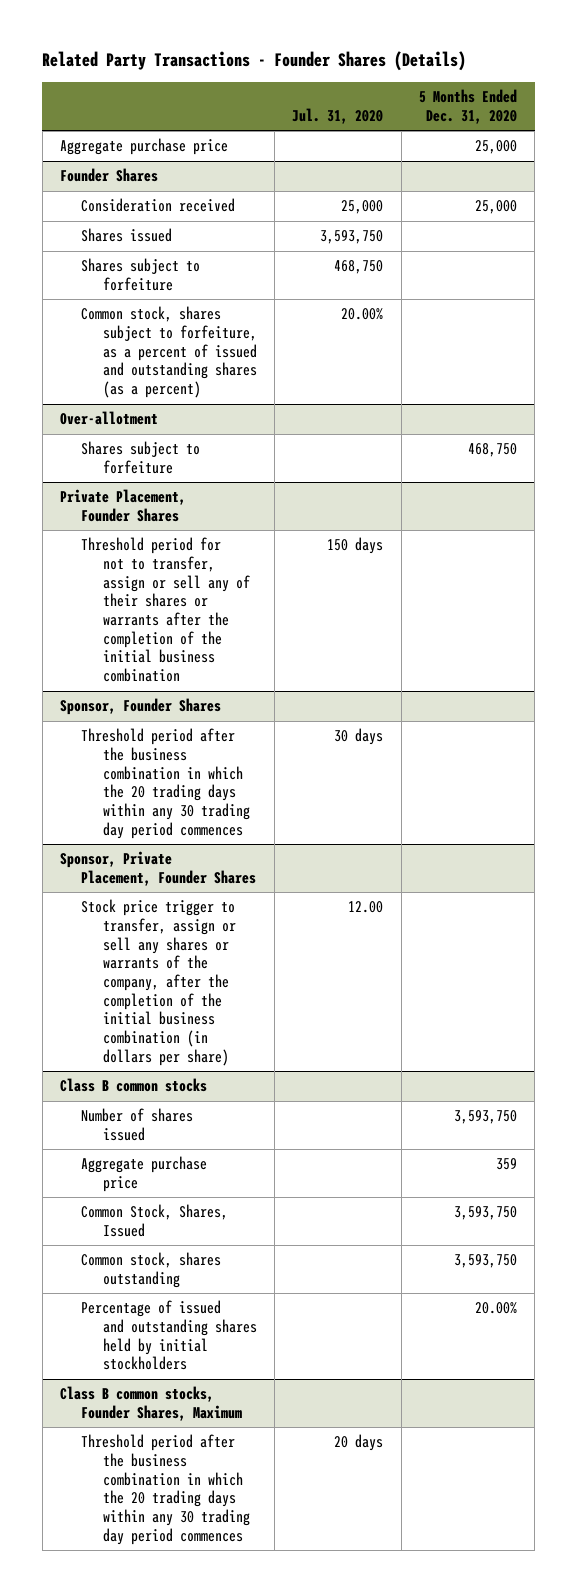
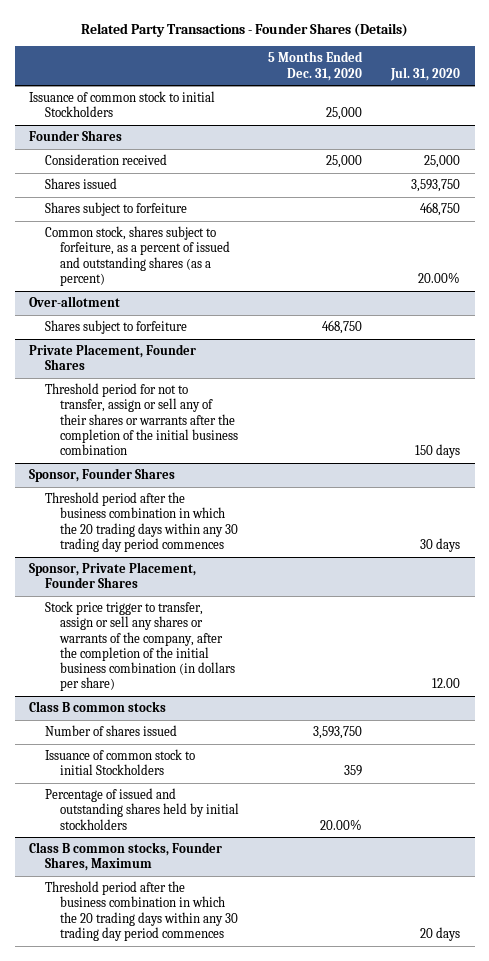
[60,138,229,156] Aggregate purchase price -> [29,91,216,118] Issuance of common stock to initial Stockholders
[81,1204,229,1237] Common Stock, Shares, Issued -> none
[81,1252,222,1288] Common stock, shares outstanding -> none
[81,1156,208,1192] Aggregate purchase price -> [44,749,195,776] Issuance of common stock to initial Stockholders

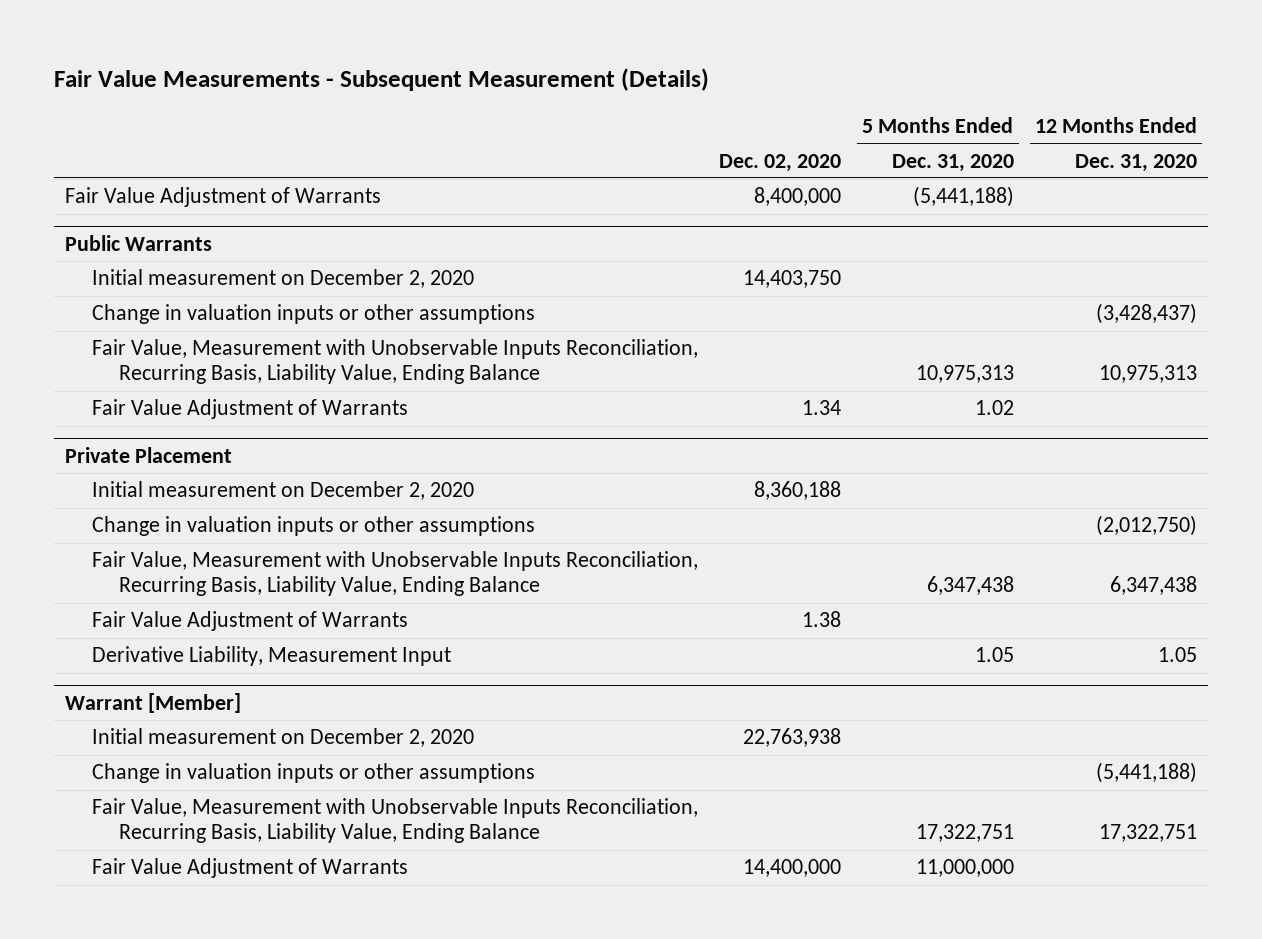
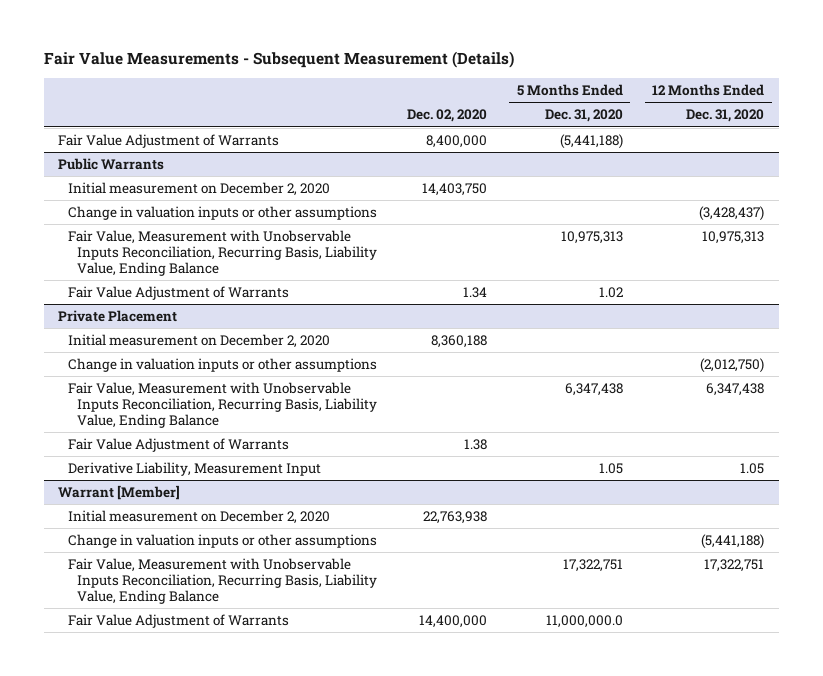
[915,859,1014,878] 11,000,000 -> [545,615,623,629] 11,000,000.0

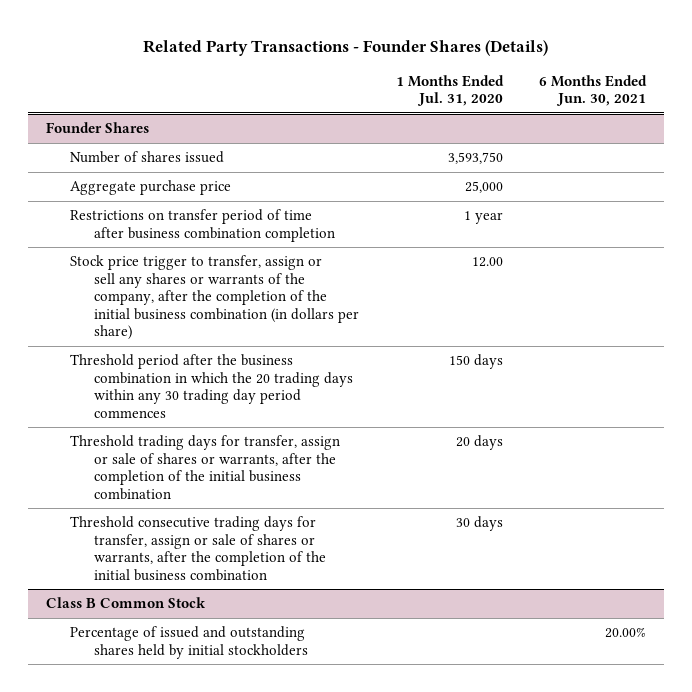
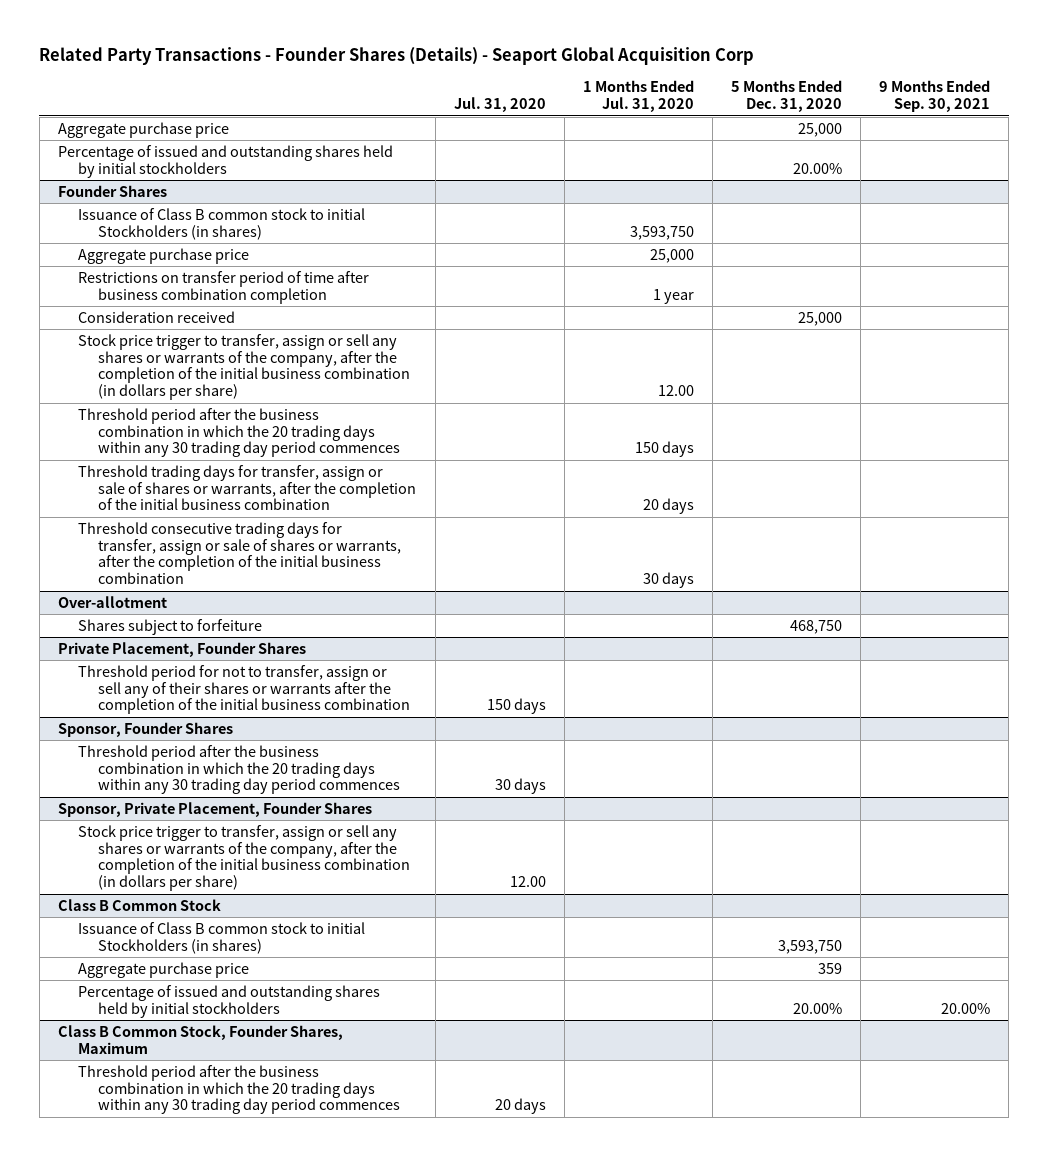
[143,39,549,56] Related Party Transactions - Founder Shares (Details) -> [39,47,755,66] Related Party Transactions - Founder Shares (Details) - Seaport Global Acquisition Corp
[539,74,648,107] 6 Months Ended Jun. 30, 2021 -> none
none -> [453,97,546,113] Jul. 31, 2020
none -> [730,80,842,113] 5 Months Ended Dec. 31, 2020
none -> [879,80,991,113] 9 Months Ended Sep. 30, 2021
none -> [57,121,229,138] Aggregate purchase price
none -> [57,144,393,178] Percentage of issued and outstanding shares held by initial stockholders
[70,151,225,164] Number of shares issued -> [78,207,366,240] Issuance of Class B common stock to initial Stockholders (in shares)
none -> [78,310,236,323] Consideration received
none -> [57,595,167,608] Over-allotment
none -> [78,618,263,635] Shares subject to forfeiture
none -> [57,641,306,657] Private Placement, Founder Shares
none -> [78,664,411,715] Threshold period for not to transfer, assign or sell any of their shares or warrants after the completion of the initial business combination
none -> [57,721,233,737] Sponsor, Founder Shares
none -> [78,744,401,795] Threshold period after the business combination in which the 20 trading days within any 30 trading day period commences
none -> [57,801,372,817] Sponsor, Private Placement, Founder Shares
none -> [78,824,411,892] Stock price trigger to transfer, assign or sell any shares or warrants of the company, after the completion of the initial business combination (in dollars per share)
none -> [78,921,366,954] Issuance of Class B common stock to initial Stockholders (in shares)
none -> [78,961,250,978] Aggregate purchase price
none -> [57,1024,343,1054] Class B Common Stock, Founder Shares, Maximum
none -> [78,1064,401,1115] Threshold period after the business combination in which the 20 trading days within any 30 trading day period commences

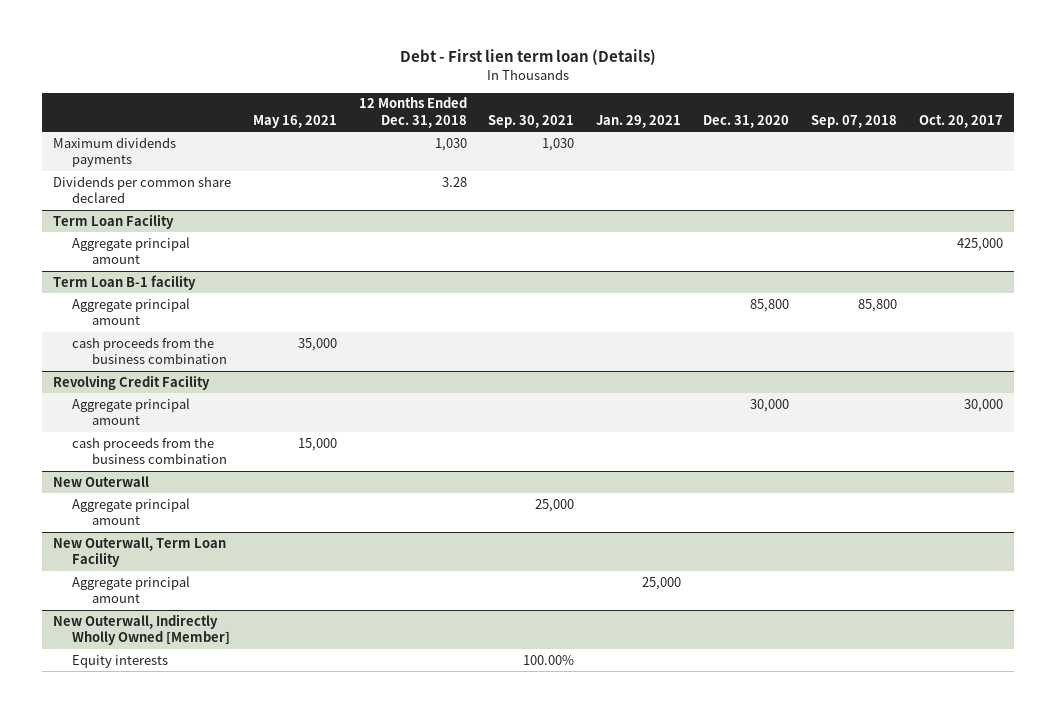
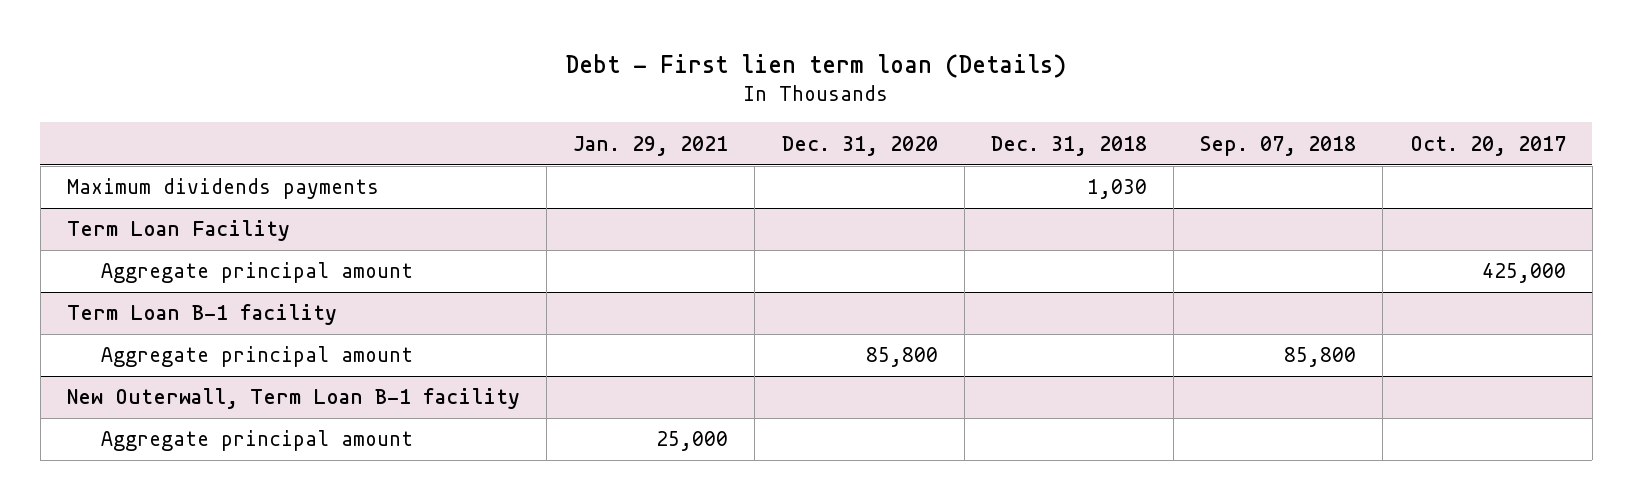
[252,114,337,128] May 16, 2021 -> none
[358,97,467,128] 12 Months Ended Dec. 31, 2018 -> none
[488,114,575,128] Sep. 30, 2021 -> none
none -> [990,135,1147,156] Dec. 31, 2018
[52,175,231,204] Dividends per common share declared -> none
[72,336,227,365] cash proceeds from the business combination -> none
[52,374,210,390] Revolving Credit Facility -> none
[72,397,191,426] Aggregate principal amount -> none
[72,436,227,465] cash proceeds from the business combination -> none
[52,475,149,487] New Outerwall -> none
[72,497,191,526] Aggregate principal amount -> none
[52,536,226,568] New Outerwall, Term Loan Facility -> [66,388,520,410] New Outerwall, Term Loan B-1 facility
[52,613,231,646] New Outerwall, Indirectly Wholly Owned [Member] -> none
[72,654,169,668] Equity interests -> none

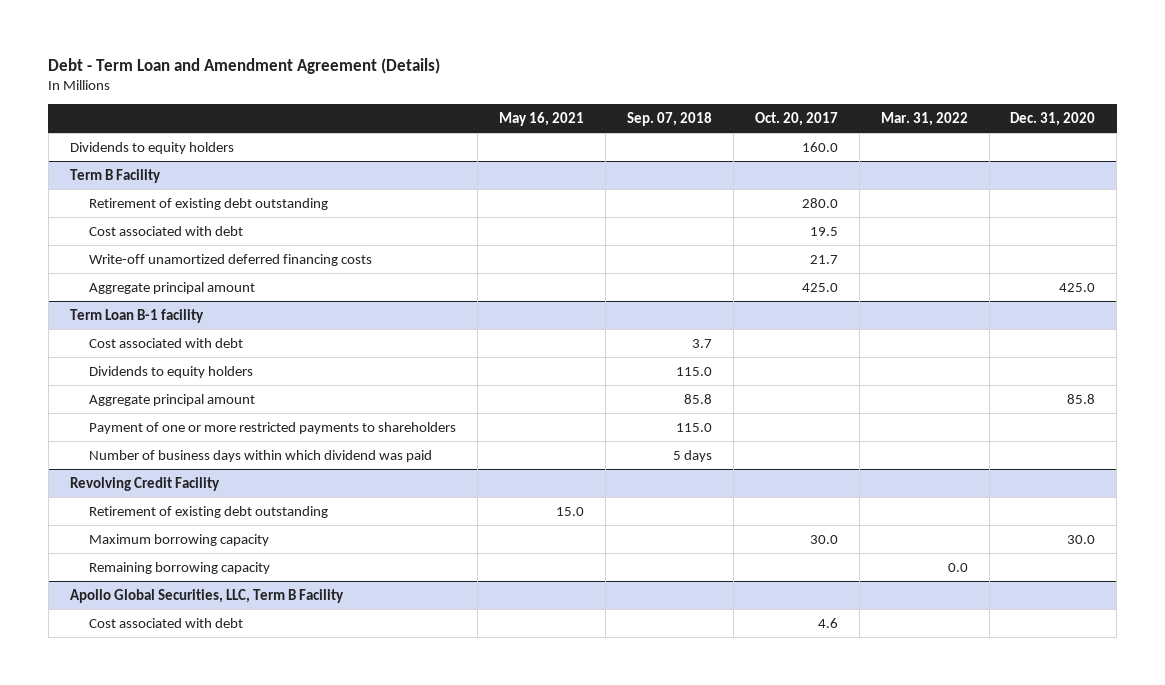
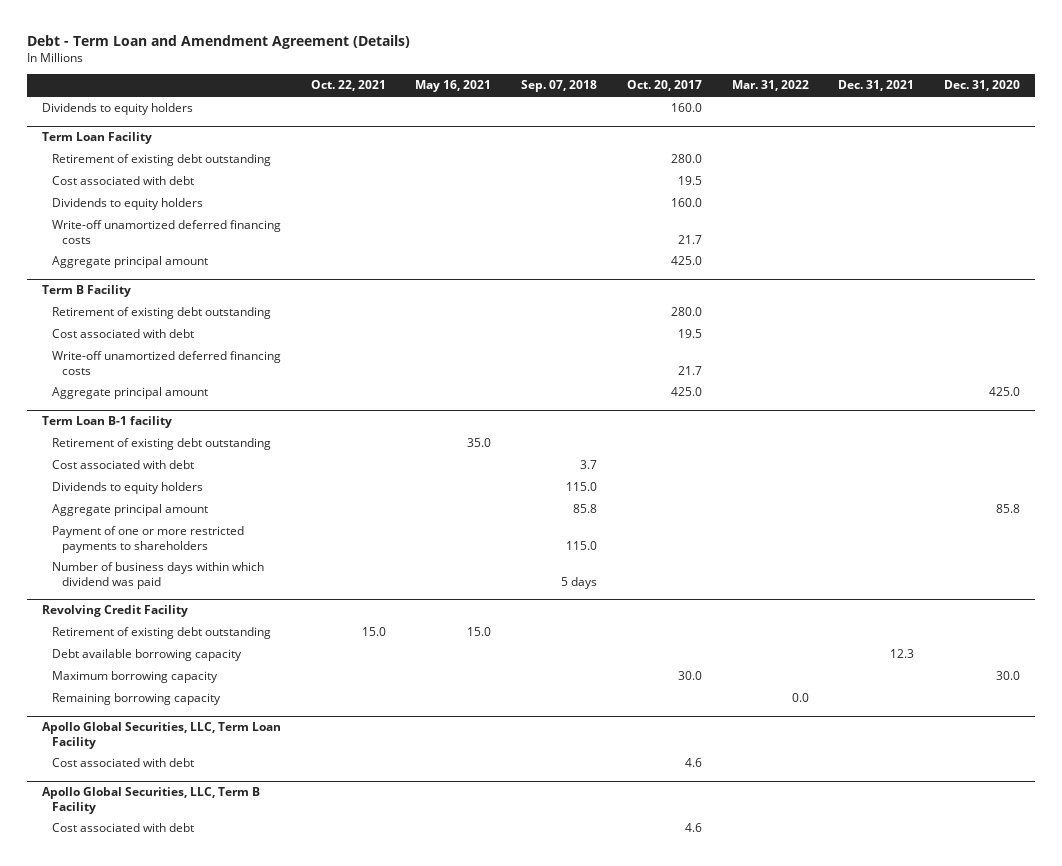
none -> [310,80,386,92] Oct. 22, 2021
none -> [838,80,915,92] Dec. 31, 2021
none -> [41,132,152,145] Term Loan Facility
none -> [51,154,271,167] Retirement of existing debt outstanding
none -> [51,176,194,186] Cost associated with debt
none -> [51,198,203,211] Dividends to equity holders
none -> [51,220,281,244] Write-off unamortized deferred financing costs
none -> [51,256,208,269] Aggregate principal amount
none -> [51,438,271,451] Retirement of existing debt outstanding
none -> [51,649,242,662] Debt available borrowing capacity
none -> [41,722,281,749] Apollo Global Securities, LLC, Term Loan Facility
none -> [51,758,194,768] Cost associated with debt

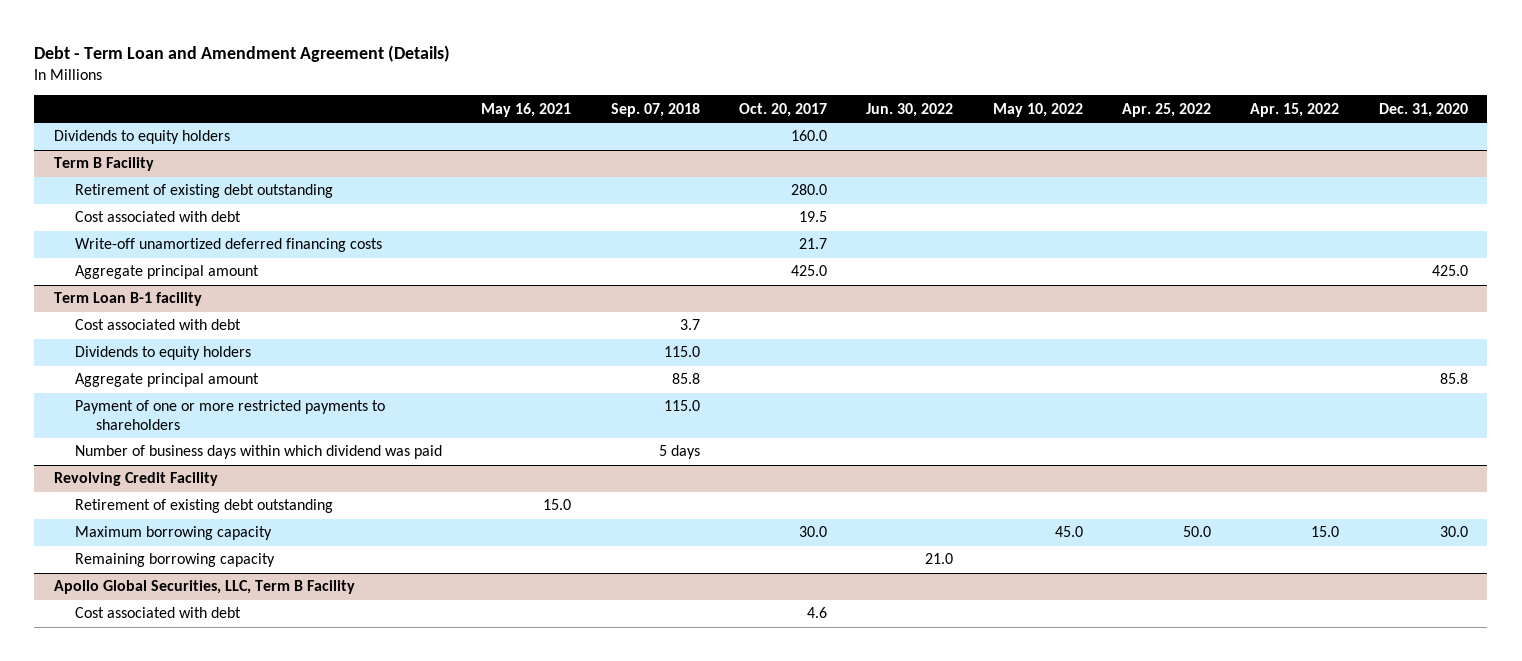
[310,80,386,92] Oct. 22, 2021 -> none
[731,80,809,92] Mar. 31, 2022 -> none
[838,80,915,92] Dec. 31, 2021 -> none
none -> [866,102,954,117] Jun. 30, 2022
none -> [992,102,1083,117] May 10, 2022
none -> [1122,102,1212,117] Apr. 25, 2022
none -> [1250,102,1340,117] Apr. 15, 2022
[41,132,152,145] Term Loan Facility -> none
[51,154,271,167] Retirement of existing debt outstanding -> none
[51,176,194,186] Cost associated with debt -> none
[51,198,203,211] Dividends to equity holders -> none
[51,220,281,244] Write-off unamortized deferred financing costs -> none
[51,256,208,269] Aggregate principal amount -> none
[51,438,271,451] Retirement of existing debt outstanding -> none
[51,649,242,662] Debt available borrowing capacity -> none
[41,722,281,749] Apollo Global Securities, LLC, Term Loan Facility -> none
[51,758,194,768] Cost associated with debt -> none

